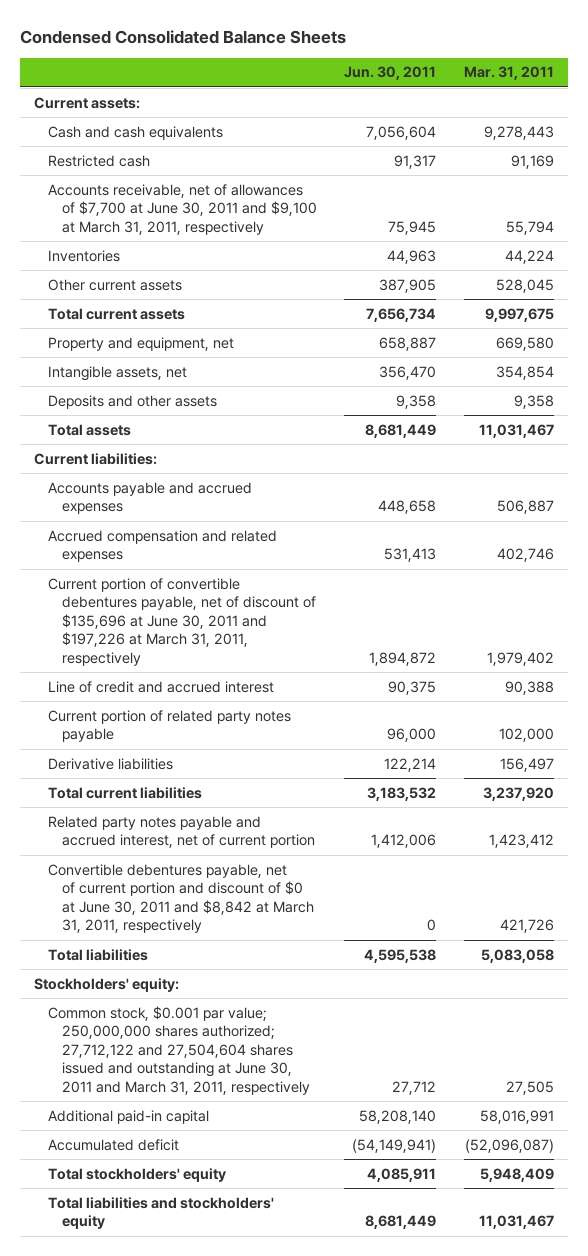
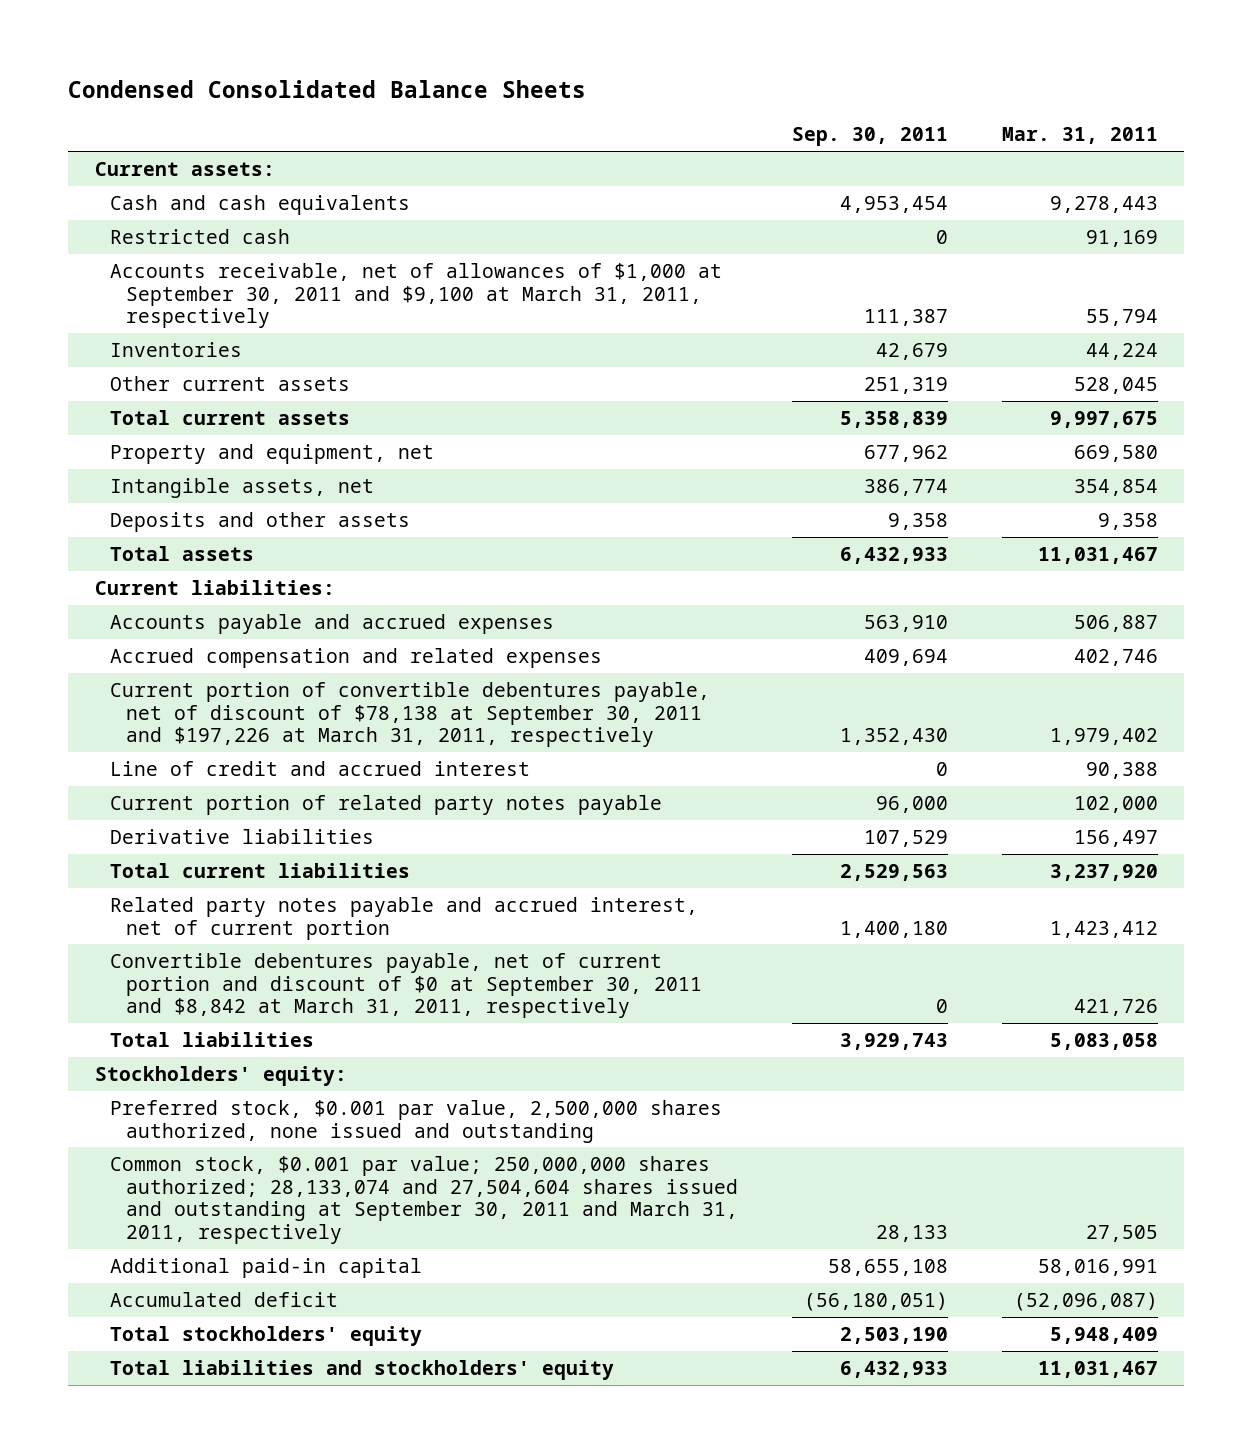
[344,66,437,81] Jun. 30, 2011 -> none
none -> [791,127,948,147] Sep. 30, 2011
[47,183,317,235] Accounts receivable, net of allowances of $7,700 at June 30, 2011 and $9,100 at March 31, 2011, respectively -> [110,262,723,329] Accounts receivable, net of allowances of $1,000 at September 30, 2011 and $9,100 at March 31, 2011, respectively
[47,577,316,666] Current portion of convertible debentures payable, net of discount of $135,696 at June 30, 2011 and $197,226 at March 31, 2011, respectively -> [110,681,711,748] Current portion of convertible debentures payable, net of discount of $78,138 at September 30, 2011 and $197,226 at March 31, 2011, respectively
[47,863,314,934] Convertible debentures payable, net of current portion and discount of $0 at June 30, 2011 and $8,842 at March 31, 2011, respectively -> [110,952,703,1019] Convertible debentures payable, net of current portion and discount of $0 at September 30, 2011 and $8,842 at March 31, 2011, respectively
none -> [110,1099,723,1143] Preferred stock, $0.001 par value, 2,500,000 shares authorized, none issued and outstanding
[47,1005,310,1095] Common stock, $0.001 par value; 250,000,000 shares authorized; 27,712,122 and 27,504,604 shares issued and outstanding at June 30, 2011 and March 31, 2011, respectively -> [110,1155,739,1244] Common stock, $0.001 par value; 250,000,000 shares authorized; 28,133,074 and 27,504,604 shares issued and outstanding at September 30, 2011 and March 31, 2011, respectively

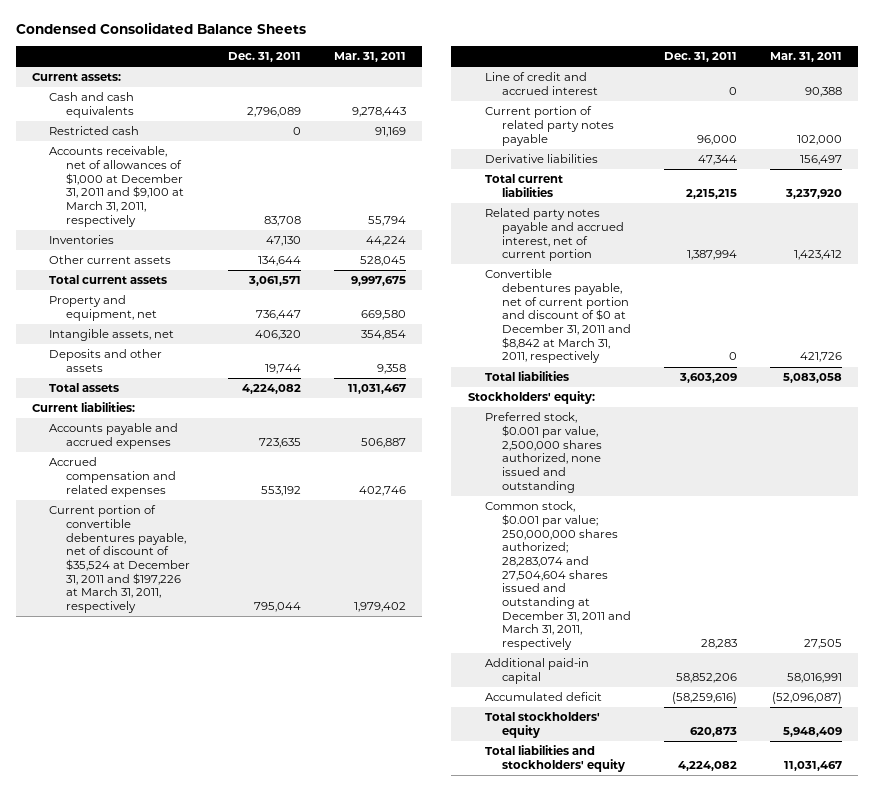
[791,127,948,147] Sep. 30, 2011 -> none
none -> [228,51,302,62] Dec. 31, 2011
[110,262,723,329] Accounts receivable, net of allowances of $1,000 at September 30, 2011 and $9,100 at March 31, 2011, respectively -> [49,146,185,227] Accounts receivable, net of allowances of $1,000 at December 31, 2011 and $9,100 at March 31, 2011, respectively
[110,681,711,748] Current portion of convertible debentures payable, net of discount of $78,138 at September 30, 2011 and $197,226 at March 31, 2011, respectively -> [49,505,191,614] Current portion of convertible debentures payable, net of discount of $35,524 at December 31, 2011 and $197,226 at March 31, 2011, respectively
[110,952,703,1019] Convertible debentures payable, net of current portion and discount of $0 at September 30, 2011 and $8,842 at March 31, 2011, respectively -> [484,269,632,364] Convertible debentures payable, net of current portion and discount of $0 at December 31, 2011 and $8,842 at March 31, 2011, respectively
[110,1155,739,1244] Common stock, $0.001 par value; 250,000,000 shares authorized; 28,133,074 and 27,504,604 shares issued and outstanding at September 30, 2011 and March 31, 2011, respectively -> [484,501,632,651] Common stock, $0.001 par value; 250,000,000 shares authorized; 28,283,074 and 27,504,604 shares issued and outstanding at December 31, 2011 and March 31, 2011, respectively

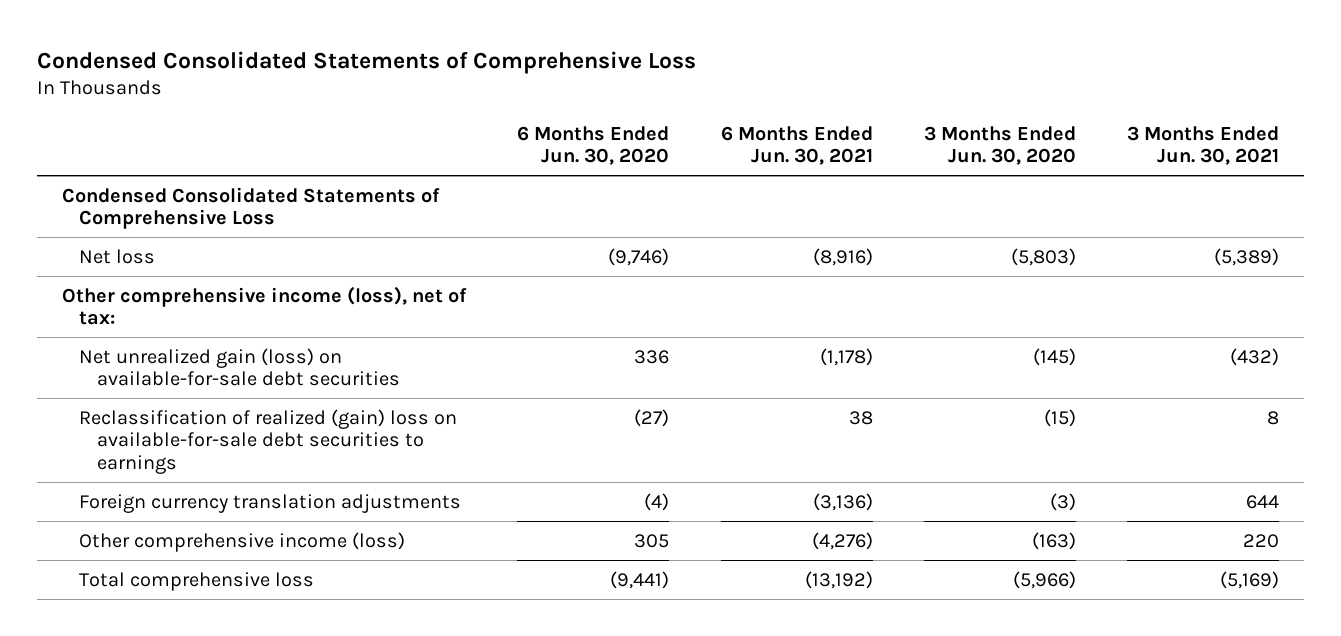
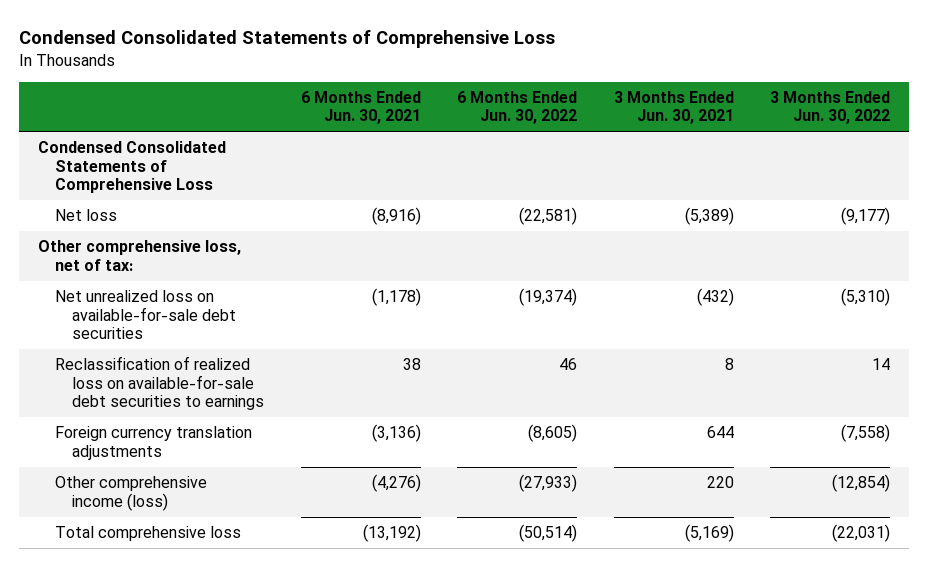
[517,125,670,166] 6 Months Ended Jun. 30, 2020 -> none
[923,125,1076,166] 3 Months Ended Jun. 30, 2020 -> none
none -> [457,90,578,125] 6 Months Ended Jun. 30, 2022
none -> [770,90,891,125] 3 Months Ended Jun. 30, 2022
[62,285,468,326] Other comprehensive income (loss), net of tax: -> [37,240,241,271] Other comprehensive loss, net of tax:
[79,347,400,387] Net unrealized gain (loss) on available-for-sale debt securities -> [54,290,237,340] Net unrealized loss on available-for-sale debt securities
[79,408,458,475] Reclassification of realized (gain) loss on available-for-sale debt securities to earnings -> [54,356,265,411] Reclassification of realized loss on available-for-sale debt securities to earnings

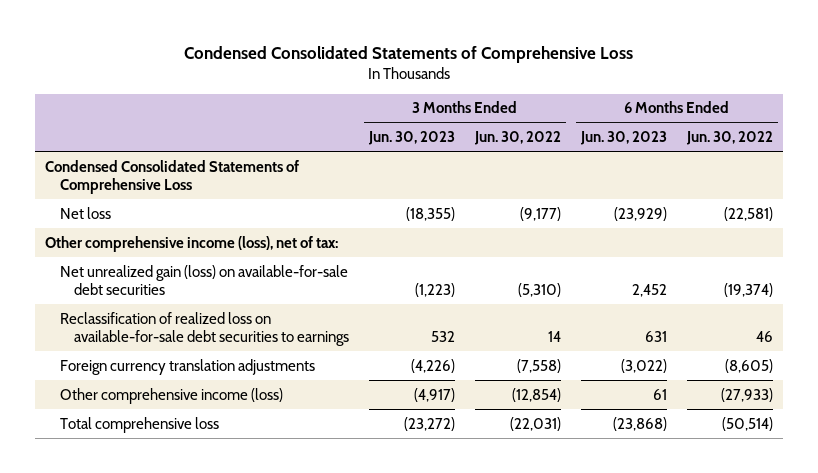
[300,90,421,125] 6 Months Ended Jun. 30, 2021 -> none
[613,90,734,125] 3 Months Ended Jun. 30, 2021 -> none
none -> [367,131,455,146] Jun. 30, 2023
none -> [579,131,667,146] Jun. 30, 2023
[37,240,241,271] Other comprehensive loss, net of tax: -> [45,235,339,252] Other comprehensive income (loss), net of tax:
[54,290,237,340] Net unrealized loss on available-for-sale debt securities -> [59,264,348,296] Net unrealized gain (loss) on available-for-sale debt securities

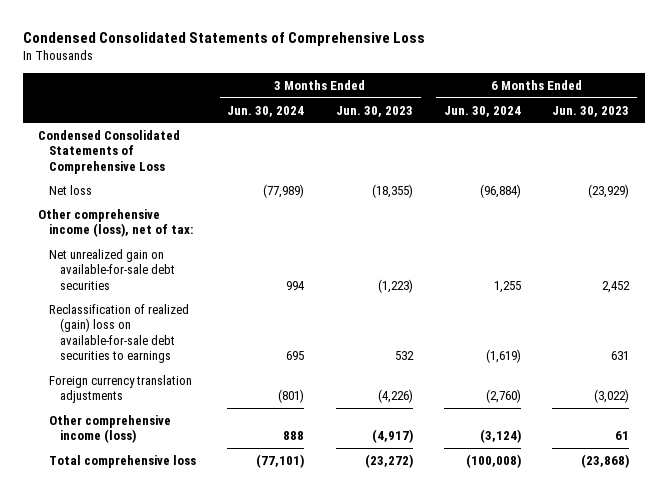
[473,131,561,146] Jun. 30, 2022 -> none
[685,131,773,146] Jun. 30, 2022 -> none
none -> [227,105,305,117] Jun. 30, 2024
none -> [444,105,522,117] Jun. 30, 2024
[59,264,348,296] Net unrealized gain (loss) on available-for-sale debt securities -> [49,248,175,290] Net unrealized gain on available-for-sale debt securities
[59,311,350,347] Reclassification of realized loss on available-for-sale debt securities to earnings -> [49,303,190,364] Reclassification of realized (gain) loss on available-for-sale debt securities to earnings

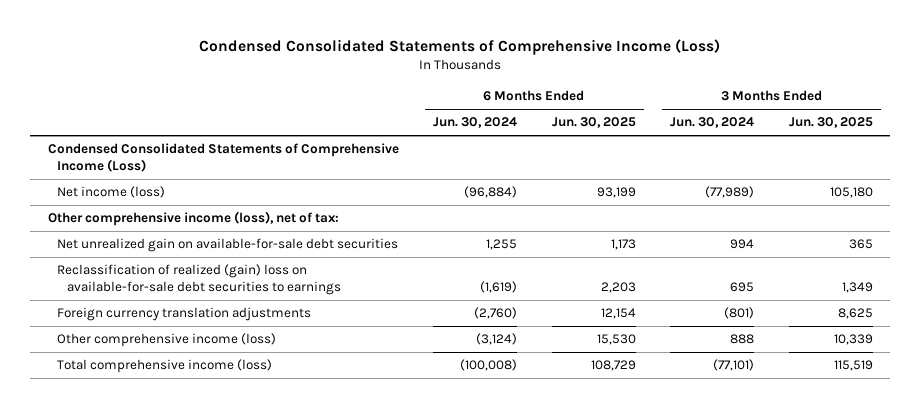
[22,31,425,46] Condensed Consolidated Statements of Comprehensive Loss -> [199,39,721,56] Condensed Consolidated Statements of Comprehensive Income (Loss)
[335,105,413,117] Jun. 30, 2023 -> none
[552,105,630,117] Jun. 30, 2023 -> none
none -> [551,117,636,129] Jun. 30, 2025
none -> [788,117,873,129] Jun. 30, 2025
[38,129,181,174] Condensed Consolidated Statements of Comprehensive Loss -> [47,143,399,172] Condensed Consolidated Statements of Comprehensive Income (Loss)
[49,184,93,195] Net loss -> [57,186,166,199] Net income (loss)
[49,454,197,468] Total comprehensive loss -> [57,359,273,374] Total comprehensive income (loss)

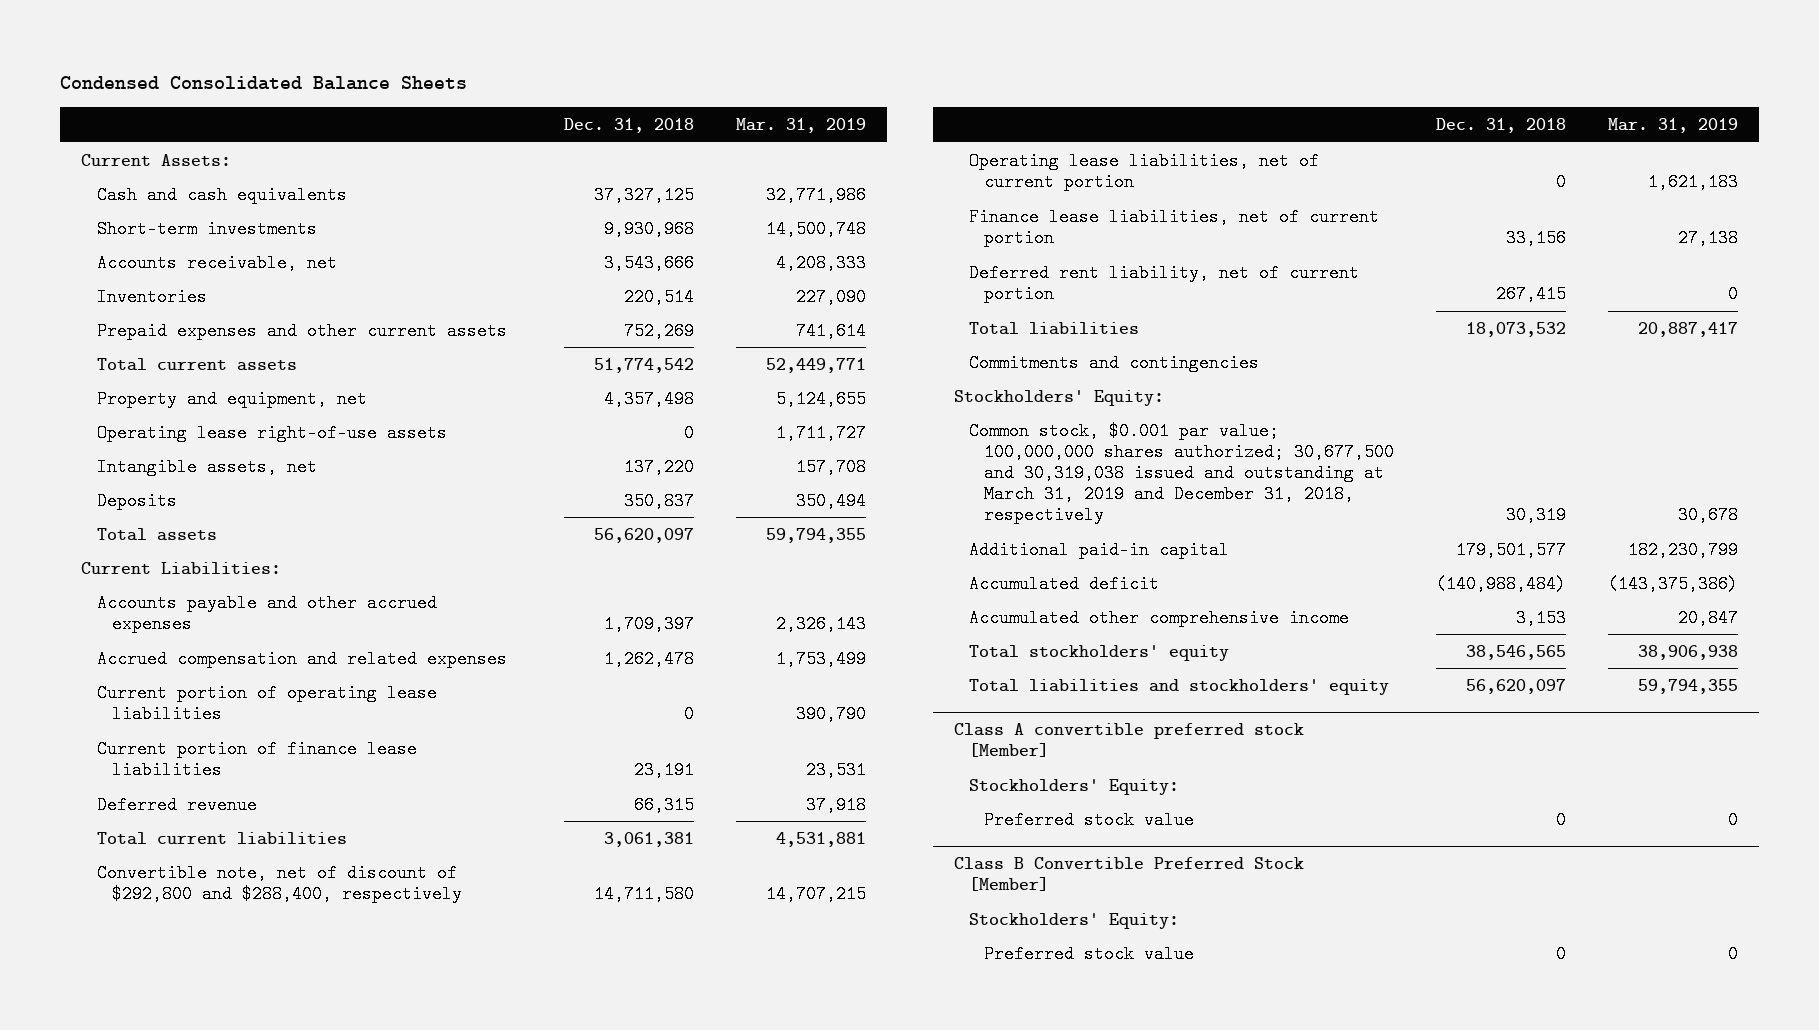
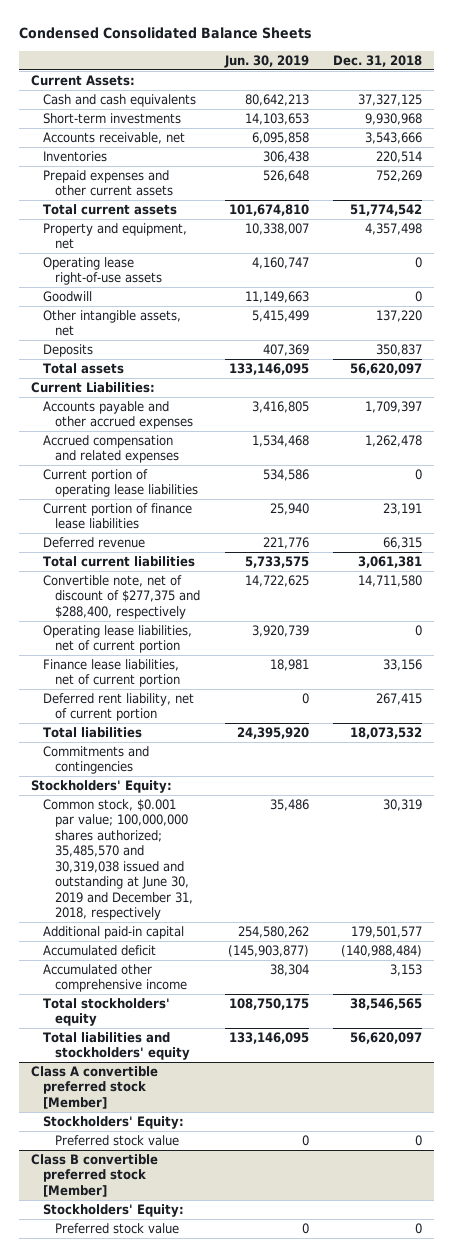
[735,117,866,133] Mar. 31, 2019 -> none
none -> [223,54,309,68] Jun. 30, 2019
none -> [43,291,93,303] Goodwill
[96,457,317,476] Intangible assets, net -> [43,310,182,337] Other intangible assets, net
[96,863,462,903] Convertible note, net of discount of $292,800 and $288,400, respectively -> [43,575,201,619] Convertible note, net of discount of $277,375 and $288,400, respectively
[968,421,1394,525] Common stock, $0.001 par value; 100,000,000 shares authorized; 30,677,500 and 30,319,038 issued and outstanding at March 31, 2019 and December 31, 2018, respectively -> [43,799,194,921] Common stock, $0.001 par value; 100,000,000 shares authorized; 35,485,570 and 30,319,038 issued and outstanding at June 30, 2019 and December 31, 2018, respectively
[953,857,1304,892] Class B Convertible Preferred Stock [Member] -> [31,1154,159,1197] Class B convertible preferred stock [Member]

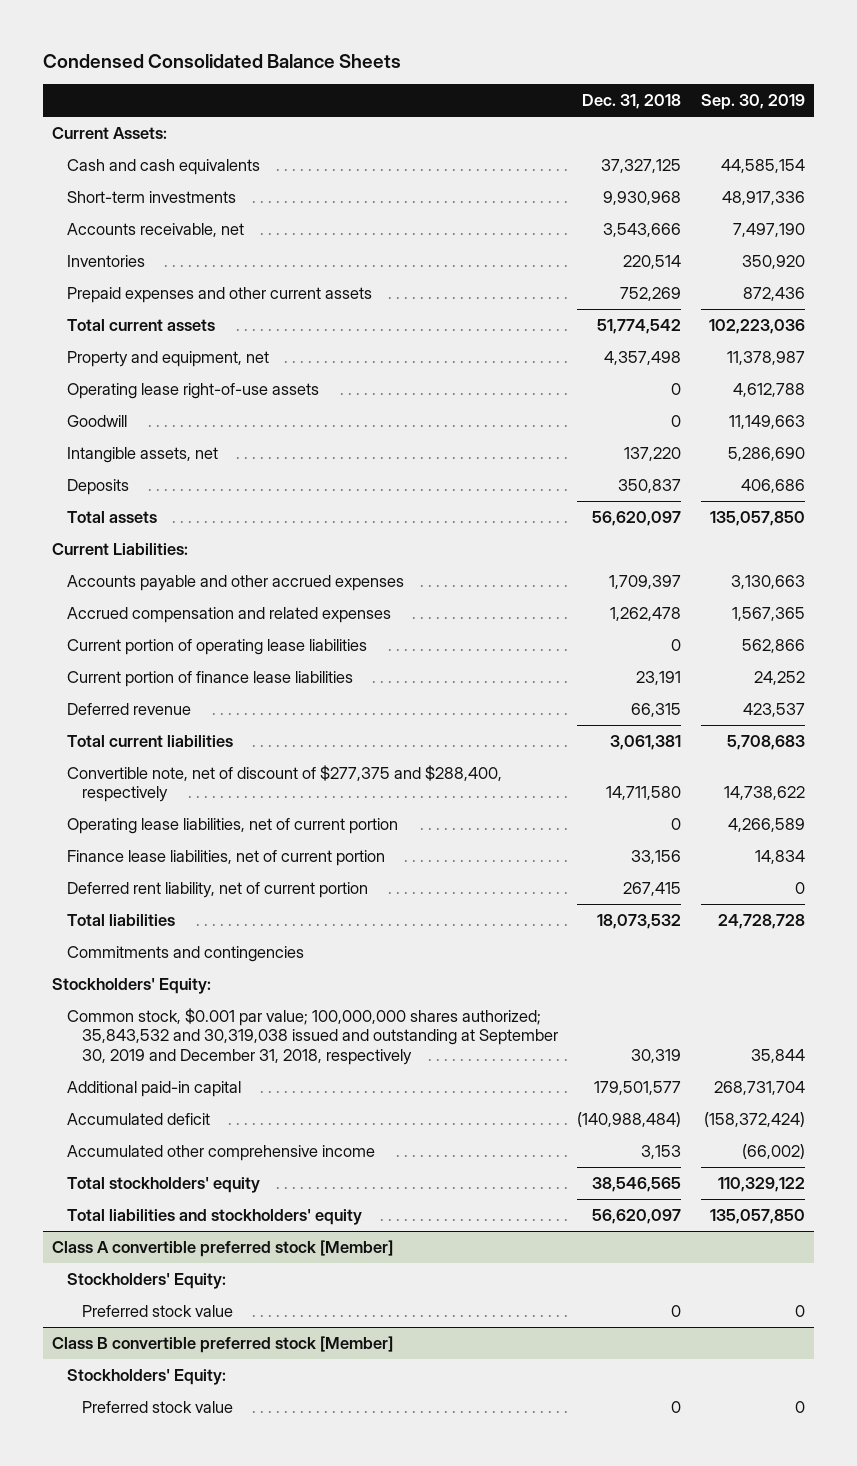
[223,54,309,68] Jun. 30, 2019 -> none
none -> [700,94,805,111] Sep. 30, 2019
[43,310,182,337] Other intangible assets, net -> [67,446,219,463] Intangible assets, net
[43,799,194,921] Common stock, $0.001 par value; 100,000,000 shares authorized; 35,485,570 and 30,319,038 issued and outstanding at June 30, 2019 and December 31, 2018, respectively -> [67,1007,559,1065] Common stock, $0.001 par value; 100,000,000 shares authorized; 35,843,532 and 30,319,038 issued and outstanding at September 30, 2019 and December 31, 2018, respectively

